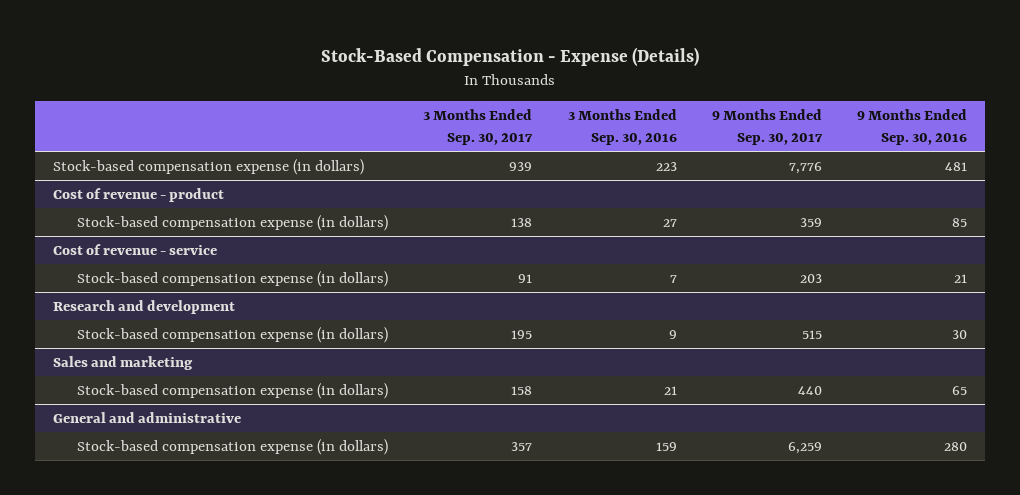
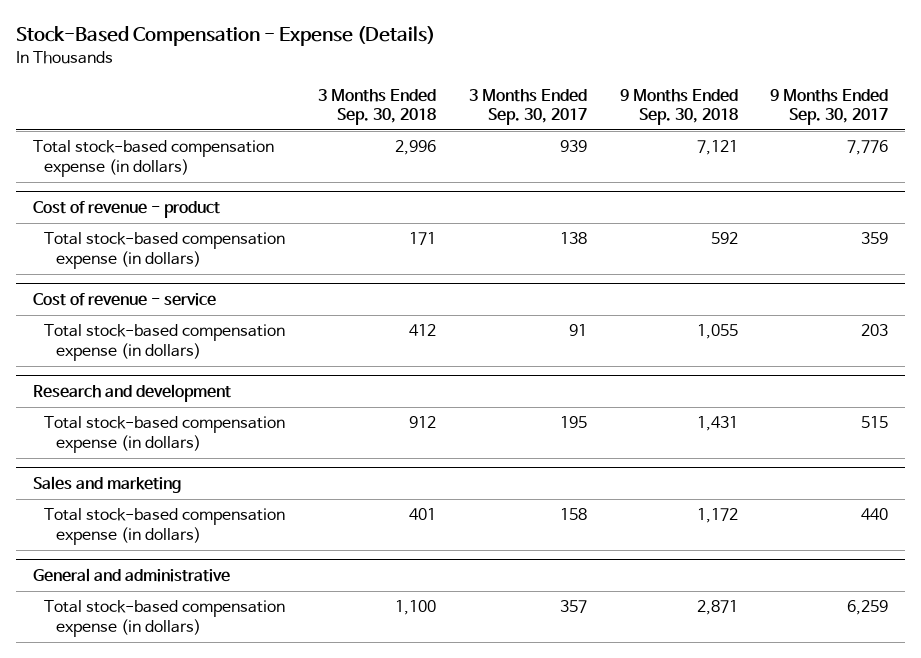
[567,109,677,146] 3 Months Ended Sep. 30, 2016 -> none
[856,109,967,146] 9 Months Ended Sep. 30, 2016 -> none
none -> [318,88,437,126] 3 Months Ended Sep. 30, 2018
none -> [619,88,738,126] 9 Months Ended Sep. 30, 2018
[53,158,365,175] Stock-based compensation expense (in dollars) -> [32,140,274,177] Total stock-based compensation expense (in dollars)
[77,214,389,231] Stock-based compensation expense (in dollars) -> [44,232,286,269] Total stock-based compensation expense (in dollars)
[77,270,389,287] Stock-based compensation expense (in dollars) -> [44,324,286,361] Total stock-based compensation expense (in dollars)
[77,326,389,343] Stock-based compensation expense (in dollars) -> [44,416,286,453] Total stock-based compensation expense (in dollars)
[77,382,389,399] Stock-based compensation expense (in dollars) -> [44,508,286,545] Total stock-based compensation expense (in dollars)
[77,438,389,455] Stock-based compensation expense (in dollars) -> [44,600,286,637] Total stock-based compensation expense (in dollars)

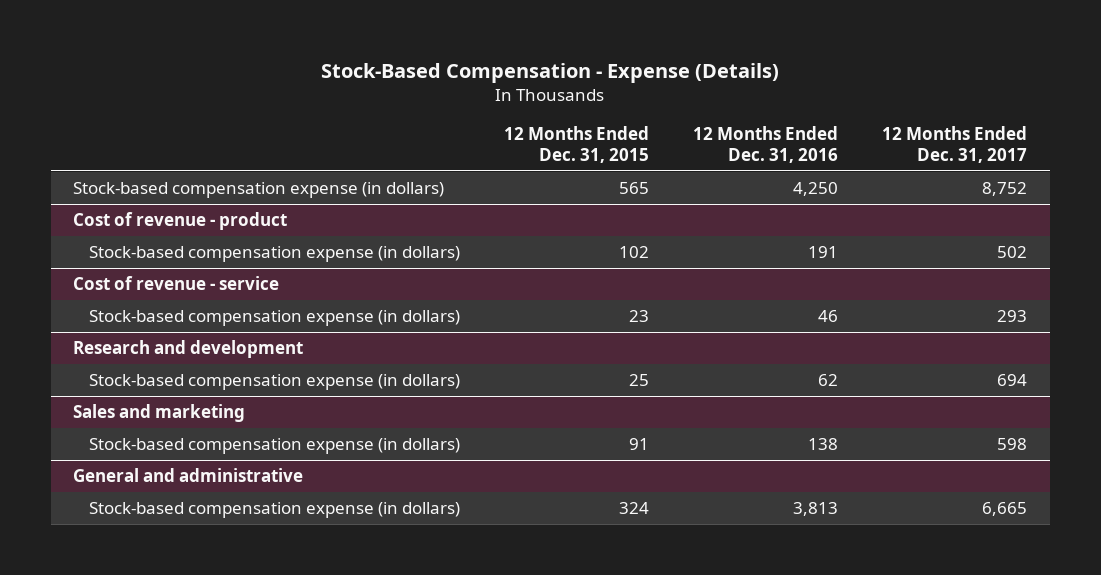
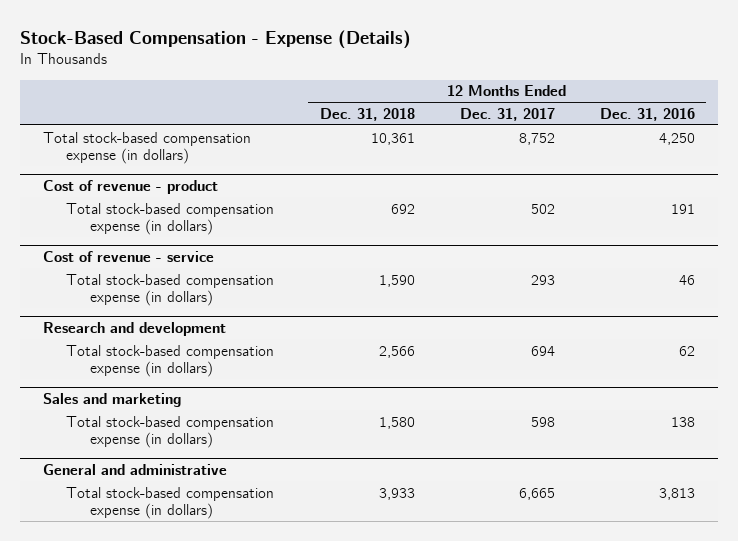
[503,126,649,164] 12 Months Ended Dec. 31, 2015 -> none
none -> [319,107,415,121] Dec. 31, 2018
[73,181,445,198] Stock-based compensation expense (in dollars) -> [42,131,251,165] Total stock-based compensation expense (in dollars)
[88,245,460,262] Stock-based compensation expense (in dollars) -> [66,202,275,236] Total stock-based compensation expense (in dollars)
[88,309,460,326] Stock-based compensation expense (in dollars) -> [66,273,275,307] Total stock-based compensation expense (in dollars)
[88,373,460,390] Stock-based compensation expense (in dollars) -> [66,344,275,378] Total stock-based compensation expense (in dollars)
[88,437,460,454] Stock-based compensation expense (in dollars) -> [66,415,275,449] Total stock-based compensation expense (in dollars)
[88,501,460,518] Stock-based compensation expense (in dollars) -> [66,486,275,520] Total stock-based compensation expense (in dollars)

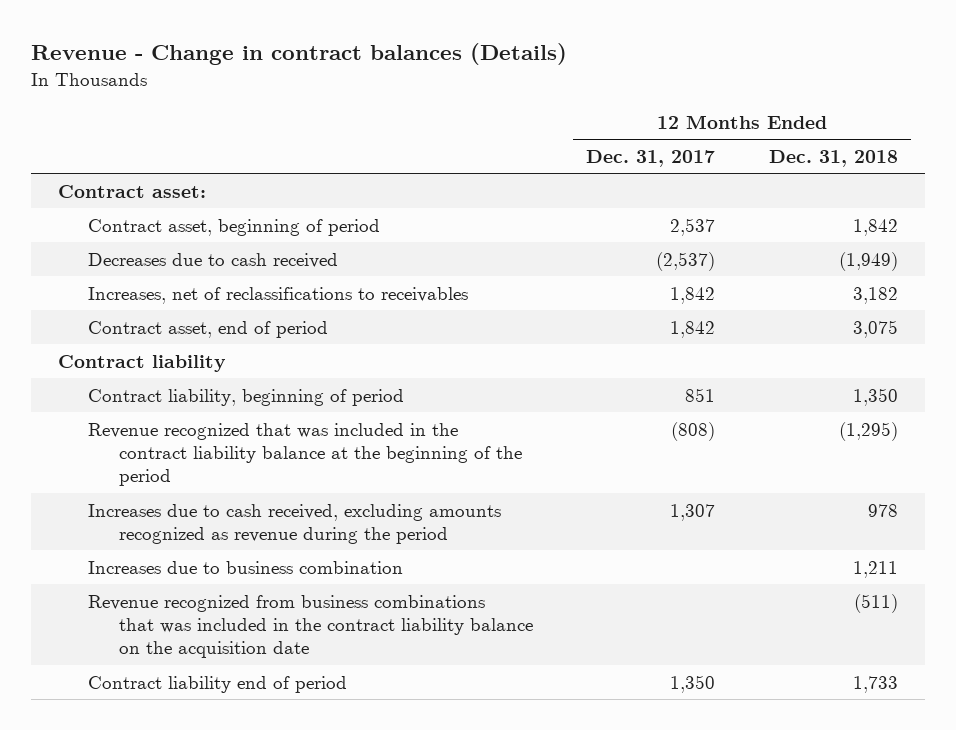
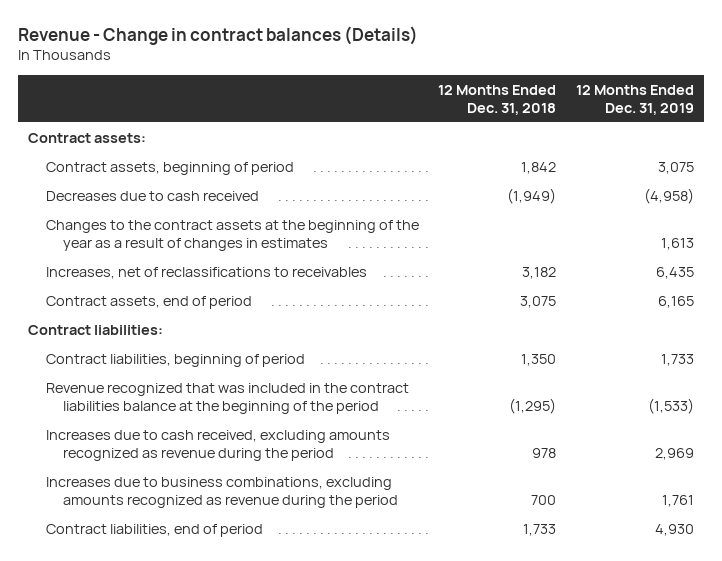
[586,149,716,167] Dec. 31, 2017 -> none
none -> [576,84,695,115] 12 Months Ended Dec. 31, 2019
[57,184,206,198] Contract asset: -> [27,132,146,143] Contract assets:
[88,218,381,236] Contract asset, beginning of period -> [45,161,294,175] Contract assets, beginning of period
none -> [45,219,419,251] Changes to the contract assets at the beginning of the year as a result of changes in estimates
[88,320,329,338] Contract asset, end of period -> [45,295,252,309] Contract assets, end of period
[57,354,226,372] Contract liability -> [27,324,163,335] Contract liabilities:
[88,388,405,406] Contract liability, beginning of period -> [45,353,305,367] Contract liabilities, beginning of period
[88,422,522,487] Revenue recognized that was included in the contract liability balance at the beginning of the period -> [45,382,409,414] Revenue recognized that was included in the contract liabilities balance at the beginning of the period
[88,594,533,659] Revenue recognized from business combinations that was included in the contract liability balance on the acquisition date -> none
[88,560,404,574] Increases due to business combination -> [45,476,399,508] Increases due to business combinations, excluding amounts recognized as revenue during the period
[853,560,899,578] 1,211 -> [531,494,557,505] 700
[88,675,348,693] Contract liability end of period -> [45,523,263,537] Contract liabilities, end of period

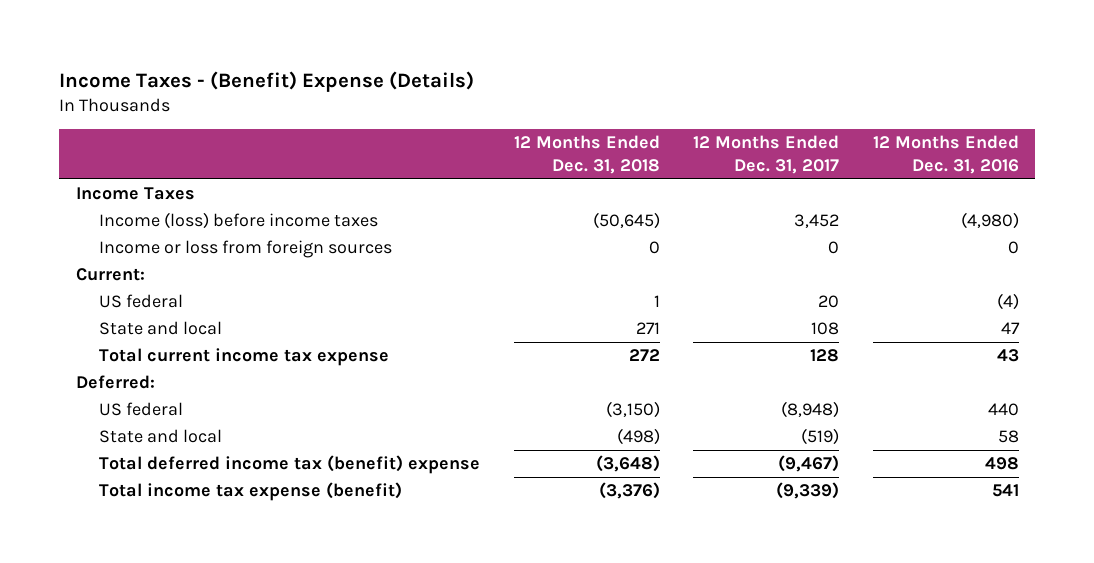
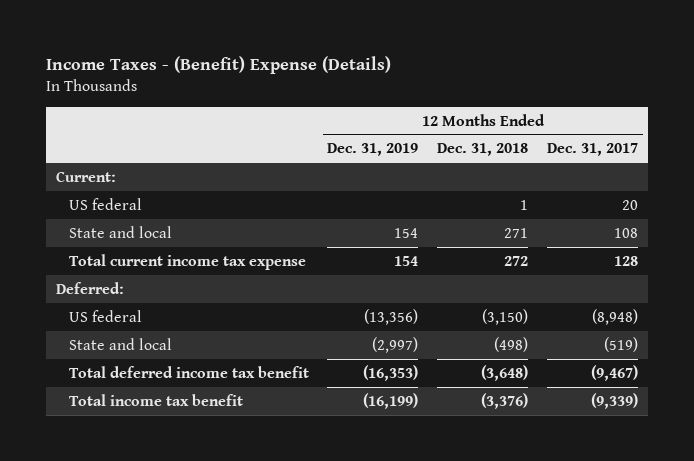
[872,135,1019,174] 12 Months Ended Dec. 31, 2016 -> none
none -> [327,143,419,157] Dec. 31, 2019
[75,187,195,201] Income Taxes -> none
[99,212,379,230] Income (loss) before income taxes -> none
[99,240,393,259] Income or loss from foreign sources -> none
[99,455,481,475] Total deferred income tax (benefit) expense -> [68,365,309,378] Total deferred income tax benefit
[99,482,403,502] Total income tax expense (benefit) -> [68,393,243,406] Total income tax benefit

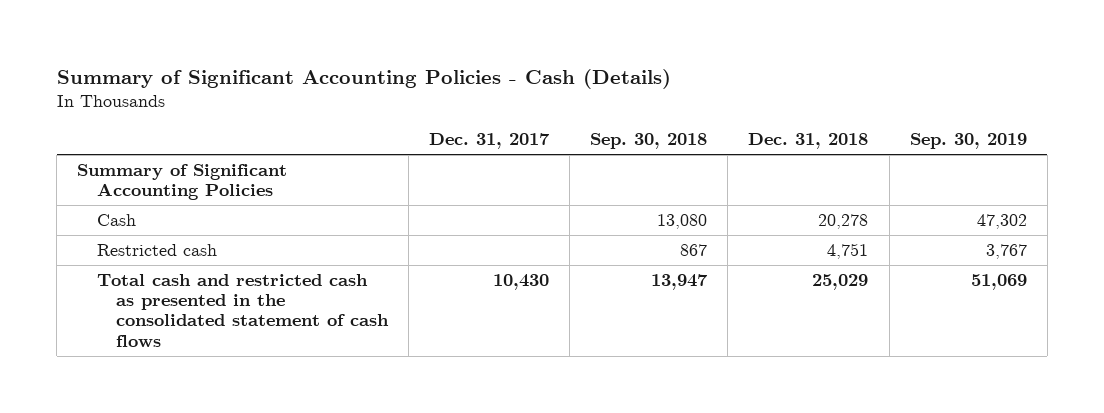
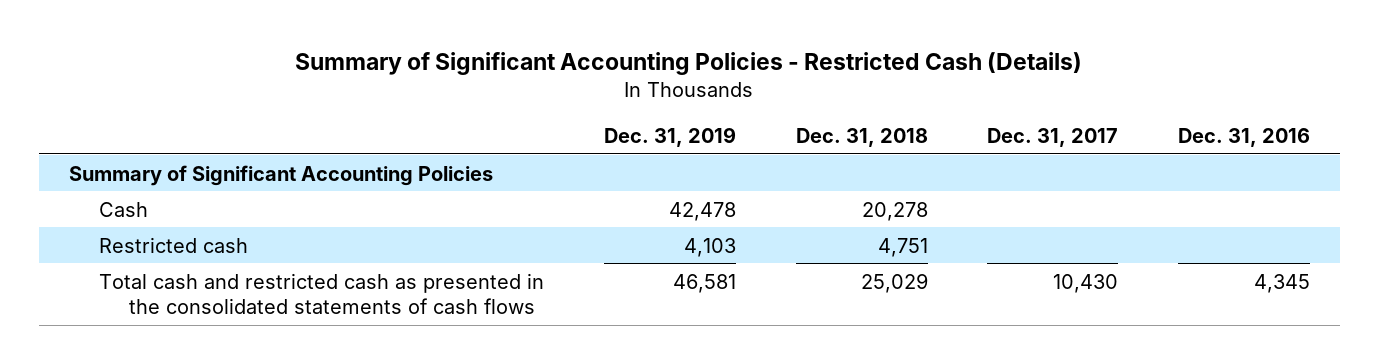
[56,68,671,89] Summary of Significant Accounting Policies - Cash (Details) -> [295,52,1083,76] Summary of Significant Accounting Policies - Restricted Cash (Details)
[590,133,708,150] Sep. 30, 2018 -> none
[909,133,1027,150] Sep. 30, 2019 -> none
none -> [603,127,736,148] Dec. 31, 2019
none -> [1178,128,1311,148] Dec. 31, 2016
[96,274,389,347] Total cash and restricted cash as presented in the consolidated statement of cash flows -> [98,272,544,315] Total cash and restricted cash as presented in the consolidated statements of cash flows

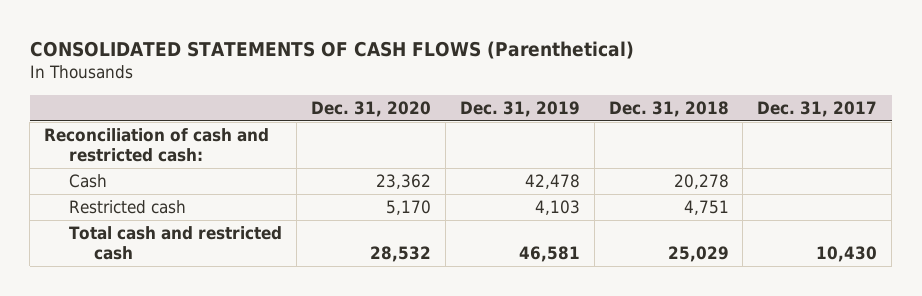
[295,52,1083,76] Summary of Significant Accounting Policies - Restricted Cash (Details) -> [29,40,634,59] CONSOLIDATED STATEMENTS OF CASH FLOWS (Parenthetical)
[1178,128,1311,148] Dec. 31, 2016 -> none
none -> [310,100,431,117] Dec. 31, 2020
[68,164,493,186] Summary of Significant Accounting Policies -> none
none -> [44,127,270,163] Reconciliation of cash and restricted cash:
[98,272,544,315] Total cash and restricted cash as presented in the consolidated statements of cash flows -> [68,225,282,261] Total cash and restricted cash

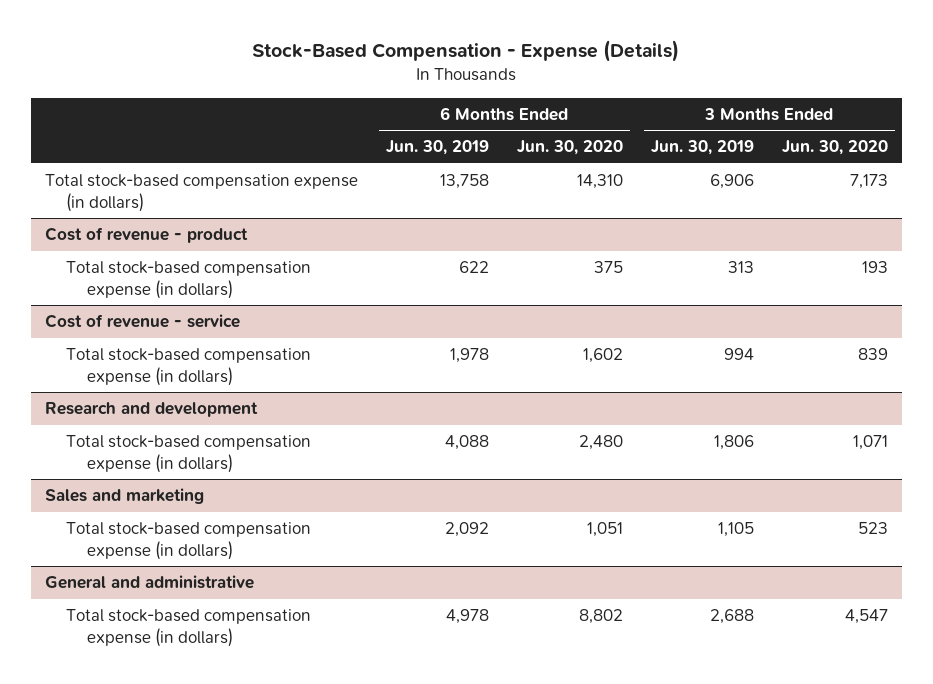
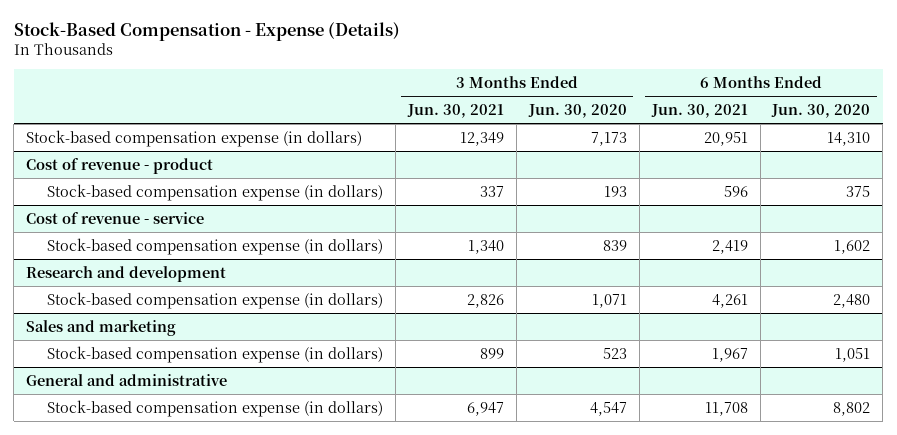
[385,140,489,156] Jun. 30, 2019 -> none
[650,140,754,156] Jun. 30, 2019 -> none
none -> [406,103,504,118] Jun. 30, 2021
none -> [650,103,748,118] Jun. 30, 2021
[44,174,358,212] Total stock-based compensation expense (in dollars) -> [26,129,363,147] Stock-based compensation expense (in dollars)
[66,261,312,299] Total stock-based compensation expense (in dollars) -> [46,183,383,201] Stock-based compensation expense (in dollars)
[66,348,312,386] Total stock-based compensation expense (in dollars) -> [46,237,383,255] Stock-based compensation expense (in dollars)
[66,435,312,473] Total stock-based compensation expense (in dollars) -> [46,291,383,309] Stock-based compensation expense (in dollars)
[66,522,312,560] Total stock-based compensation expense (in dollars) -> [46,345,383,363] Stock-based compensation expense (in dollars)
[66,609,312,647] Total stock-based compensation expense (in dollars) -> [46,399,383,417] Stock-based compensation expense (in dollars)

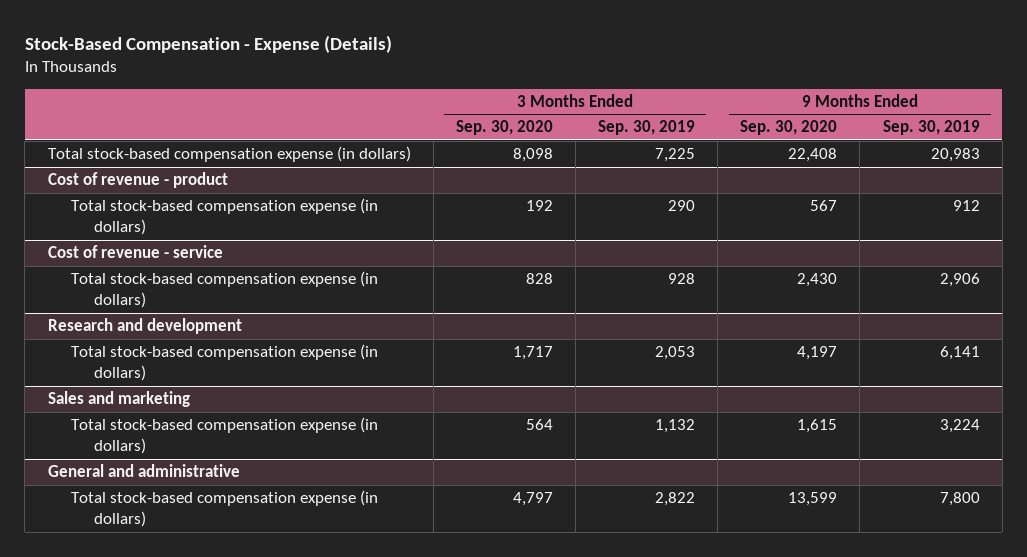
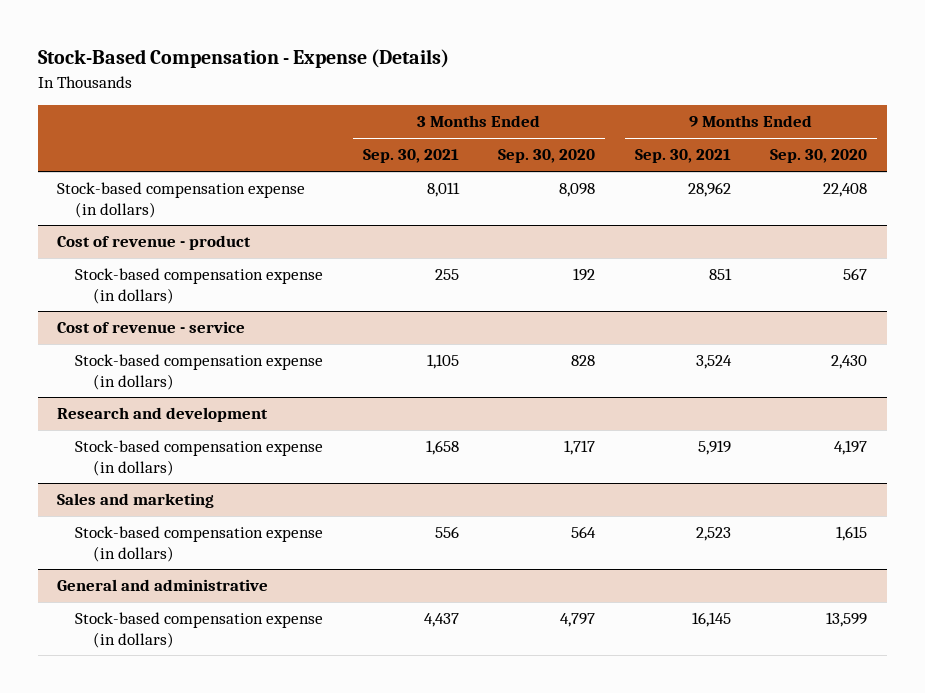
[598,120,696,136] Sep. 30, 2019 -> none
[882,120,980,136] Sep. 30, 2019 -> none
none -> [362,149,459,164] Sep. 30, 2021
none -> [634,149,731,164] Sep. 30, 2021
[47,146,411,163] Total stock-based compensation expense (in dollars) -> [57,182,306,218] Stock-based compensation expense (in dollars)
[70,198,378,236] Total stock-based compensation expense (in dollars) -> [75,268,324,304] Stock-based compensation expense (in dollars)
[70,271,378,309] Total stock-based compensation expense (in dollars) -> [75,354,324,390] Stock-based compensation expense (in dollars)
[70,344,378,382] Total stock-based compensation expense (in dollars) -> [75,440,324,476] Stock-based compensation expense (in dollars)
[70,417,378,455] Total stock-based compensation expense (in dollars) -> [75,526,324,562] Stock-based compensation expense (in dollars)
[70,490,378,528] Total stock-based compensation expense (in dollars) -> [75,612,324,648] Stock-based compensation expense (in dollars)

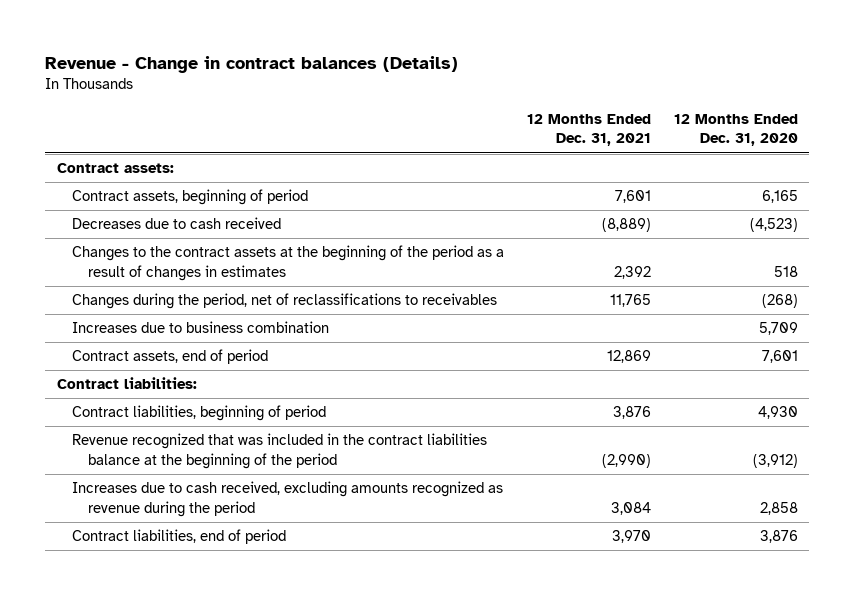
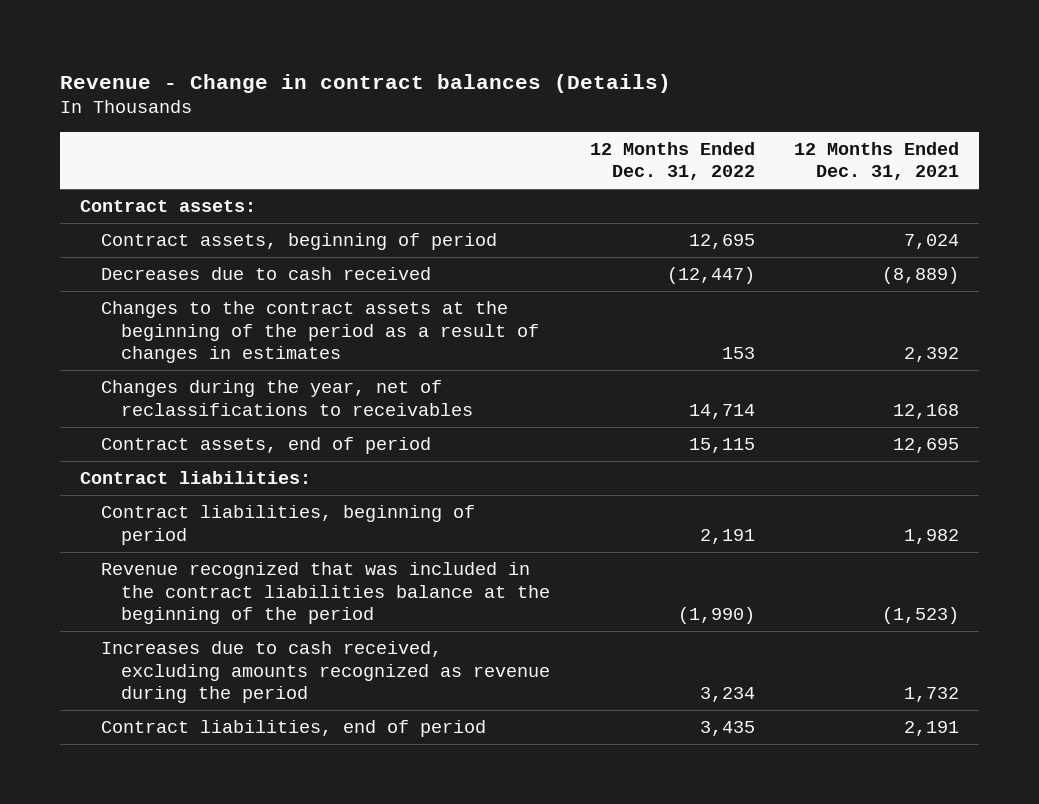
[673,113,798,147] 12 Months Ended Dec. 31, 2020 -> none
none -> [589,141,755,181] 12 Months Ended Dec. 31, 2022
[614,190,651,204] 7,601 -> [904,234,960,250] 7,024
[72,321,330,334] Increases due to business combination -> none
[72,293,498,310] Changes during the period, net of reclassifications to receivables -> [100,380,474,416] Changes during the year, net of reclassifications to receivables
[609,294,651,308] 11,765 -> [893,403,960,419] 12,168
[606,350,651,364] 12,869 -> [893,438,960,454] 12,695
[612,406,651,420] 3,876 -> [904,528,960,544] 1,982
[601,453,651,468] (2,990) -> [882,606,960,624] (1,523)
[610,501,651,515] 3,084 -> [904,686,960,702] 1,732
[611,530,651,544] 3,970 -> [904,721,960,737] 2,191

